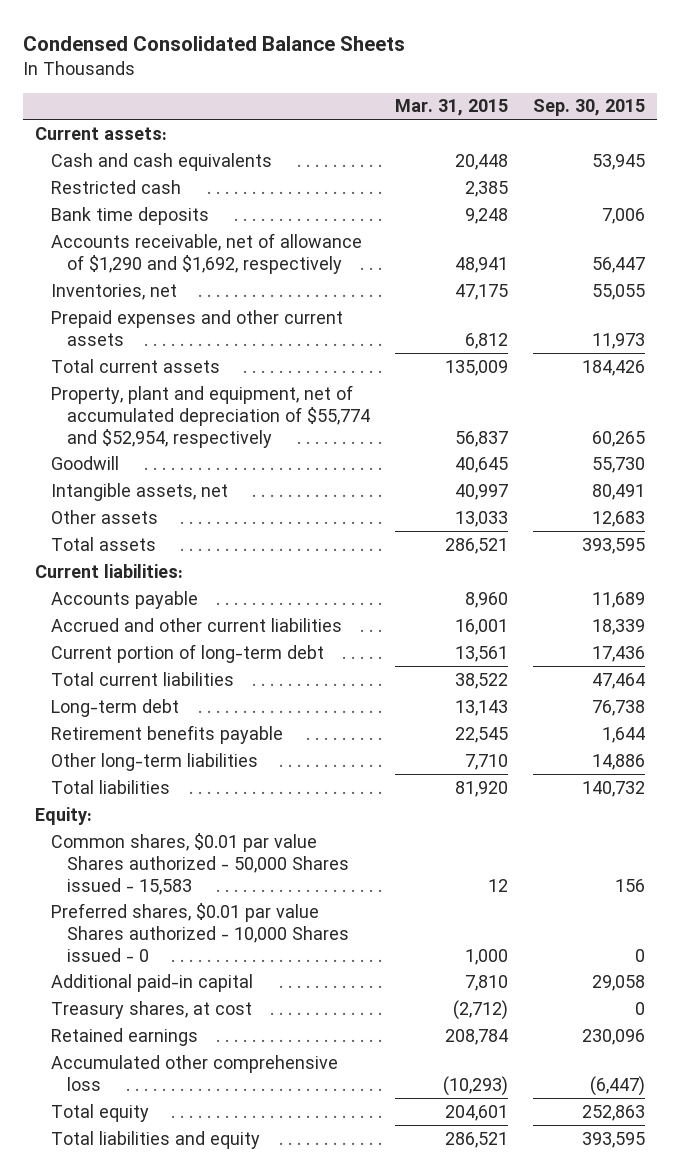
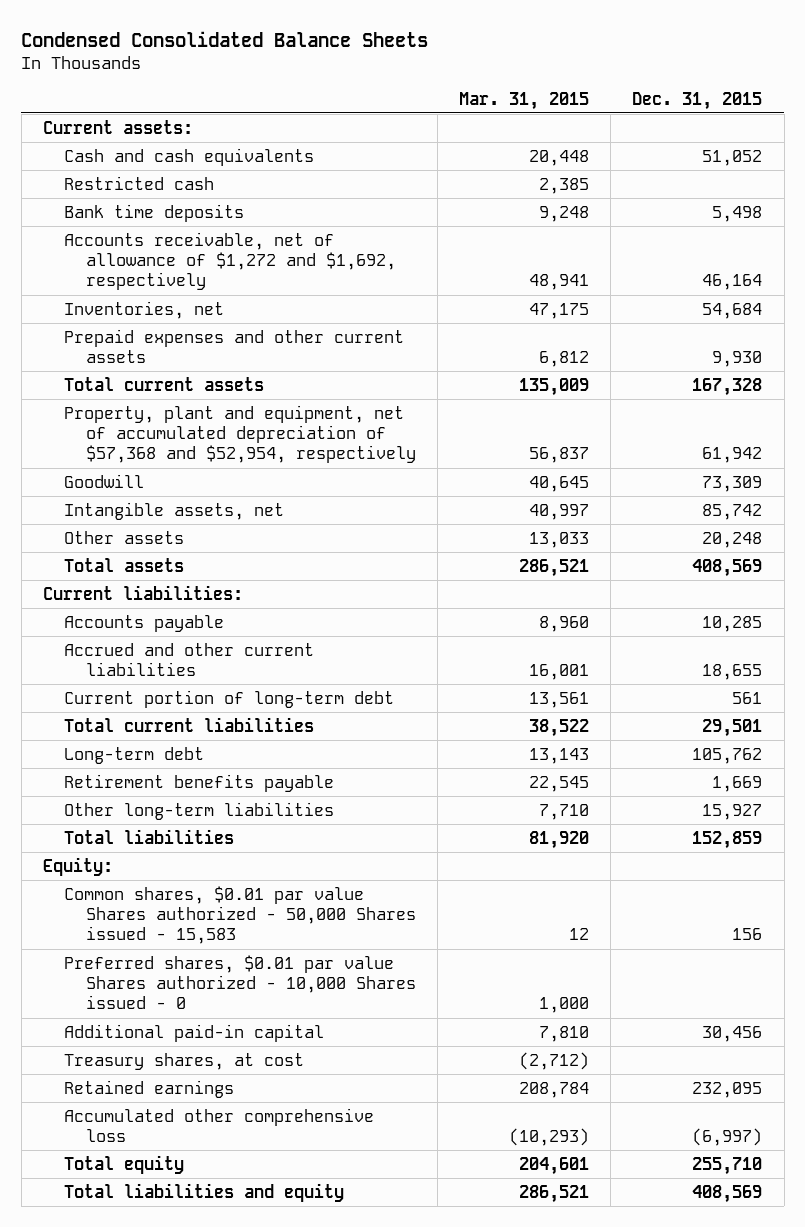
[532,99,645,117] Sep. 30, 2015 -> none
none -> [632,91,763,110] Dec. 31, 2015
[51,232,363,274] Accounts receivable, net of allowance of $1,290 and $1,692, respectively -> [64,231,396,291] Accounts receivable, net of allowance of $1,272 and $1,692, respectively
[51,384,370,448] Property, plant and equipment, net of accumulated depreciation of $55,774 and $52,954, respectively -> [64,404,416,464] Property, plant and equipment, net of accumulated depreciation of $57,368 and $52,954, respectively

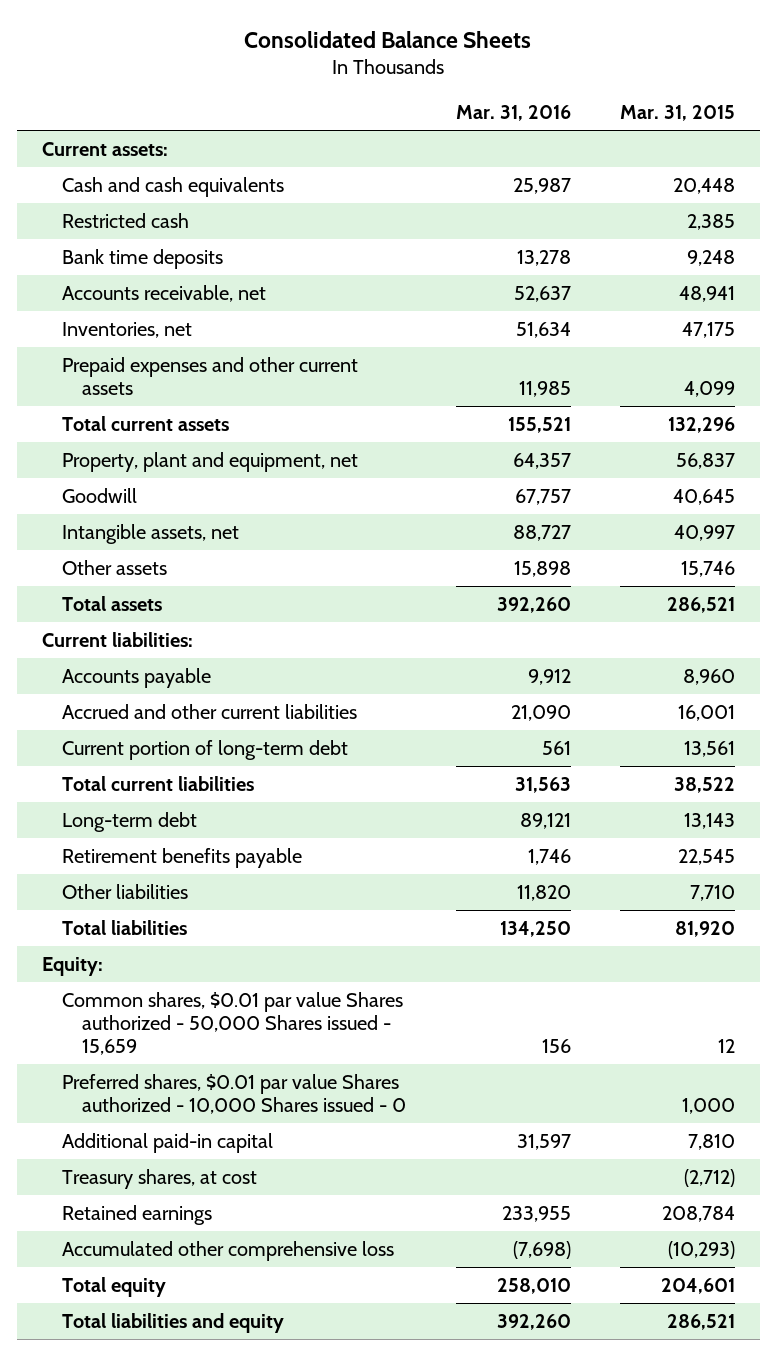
[21,30,429,47] Condensed Consolidated Balance Sheets -> [244,30,532,48] Consolidated Balance Sheets
[632,91,763,110] Dec. 31, 2015 -> none
none -> [455,105,571,122] Mar. 31, 2016
[64,231,396,291] Accounts receivable, net of allowance of $1,272 and $1,692, respectively -> [61,285,266,303] Accounts receivable, net
[539,351,590,368] 6,812 -> [684,380,736,397] 4,099
[519,377,590,396] 135,009 -> [668,417,736,434] 132,296
[64,404,416,464] Property, plant and equipment, net of accumulated depreciation of $57,368 and $52,954, respectively -> [61,452,358,473] Property, plant and equipment, net
[529,531,590,548] 13,033 -> [681,561,736,578] 15,746
[64,801,335,820] Other long-term liabilities -> [61,884,188,900] Other liabilities
[64,885,416,945] Common shares, $0.01 par value Shares authorized - 50,000 Shares issued - 15,583 -> [61,992,403,1055] Common shares, $0.01 par value Shares authorized - 50,000 Shares issued - 15,659

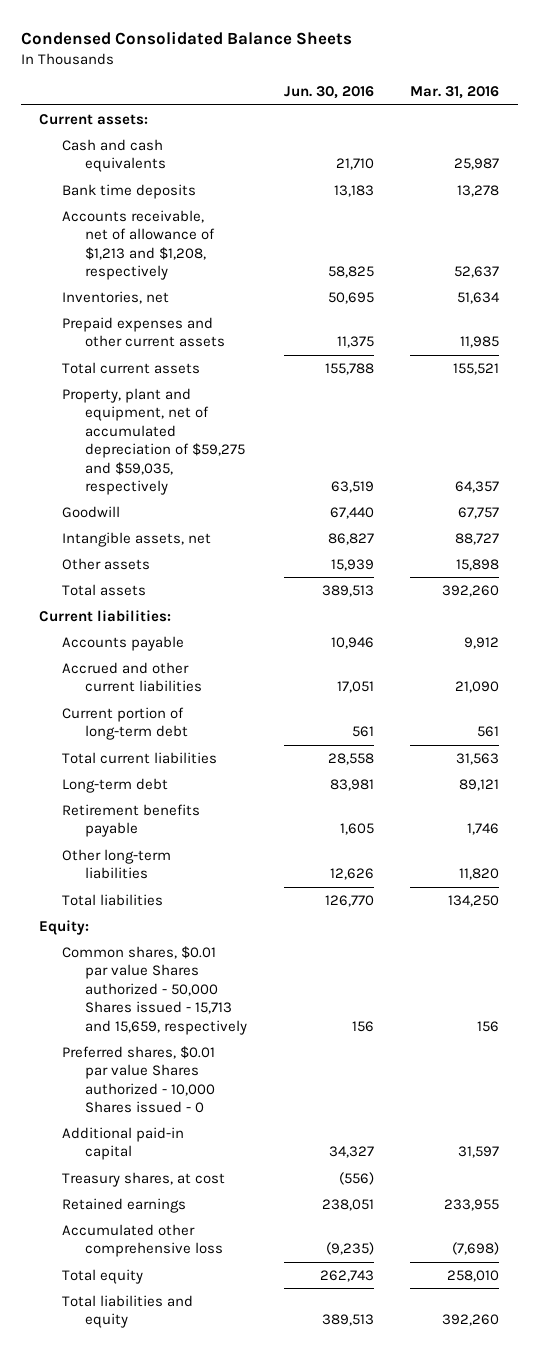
[244,30,532,48] Consolidated Balance Sheets -> [20,30,352,45] Condensed Consolidated Balance Sheets
[620,105,736,122] Mar. 31, 2015 -> none
none -> [283,86,374,100] Jun. 30, 2016
[61,213,189,229] Restricted cash -> none
[61,285,266,303] Accounts receivable, net -> [62,209,215,281] Accounts receivable, net of allowance of $1,213 and $1,208, respectively
[61,452,358,473] Property, plant and equipment, net -> [62,387,245,495] Property, plant and equipment, net of accumulated depreciation of $59,275 and $59,035, respectively
[61,884,188,900] Other liabilities -> [62,848,172,880] Other long-term liabilities
[61,992,403,1055] Common shares, $0.01 par value Shares authorized - 50,000 Shares issued - 15,659 -> [62,945,247,1035] Common shares, $0.01 par value Shares authorized - 50,000 Shares issued - 15,713 and 15,659, respectively

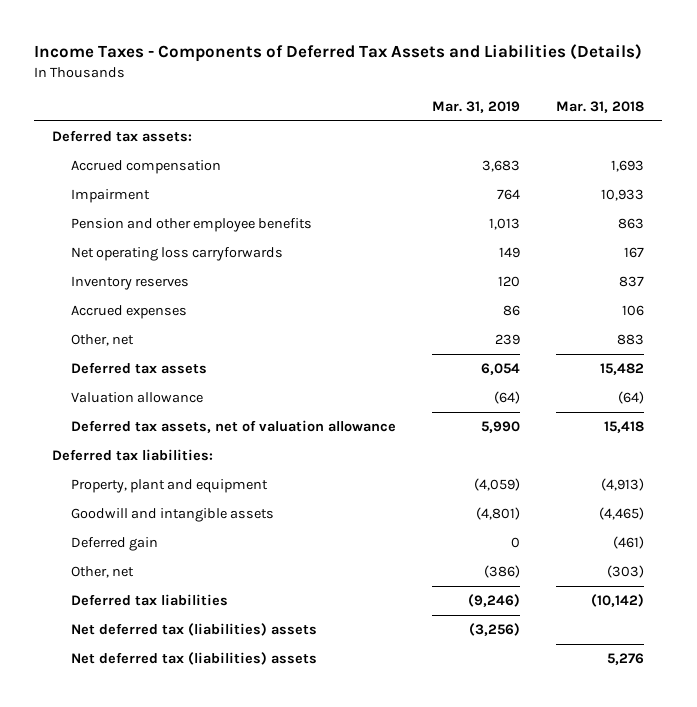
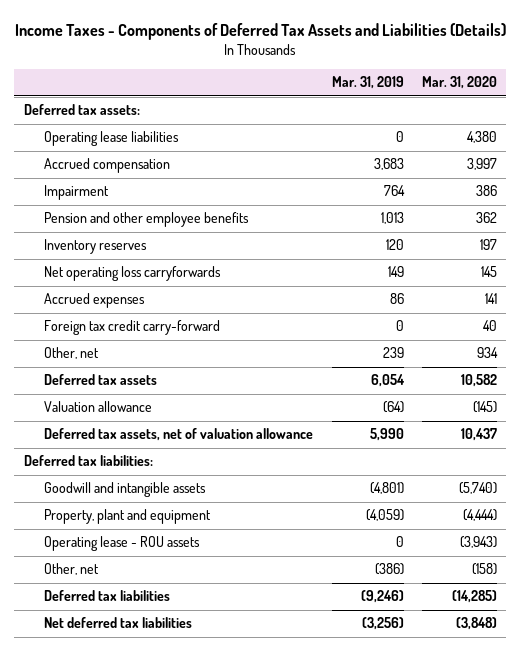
[556,100,645,113] Mar. 31, 2018 -> none
none -> [421,76,497,90] Mar. 31, 2020
none -> [44,131,180,147] Operating lease liabilities
[71,247,284,262] Net operating loss carryforwards -> [44,266,222,282] Net operating loss carryforwards
none -> [44,320,221,336] Foreign tax credit carry-forward
[71,537,159,552] Deferred gain -> none
[71,479,269,494] Property, plant and equipment -> [44,509,212,525] Property, plant and equipment
none -> [44,536,201,552] Operating lease - ROU assets
[71,652,318,666] Net deferred tax (liabilities) assets -> none
[71,623,318,637] Net deferred tax (liabilities) assets -> [44,617,193,629] Net deferred tax liabilities

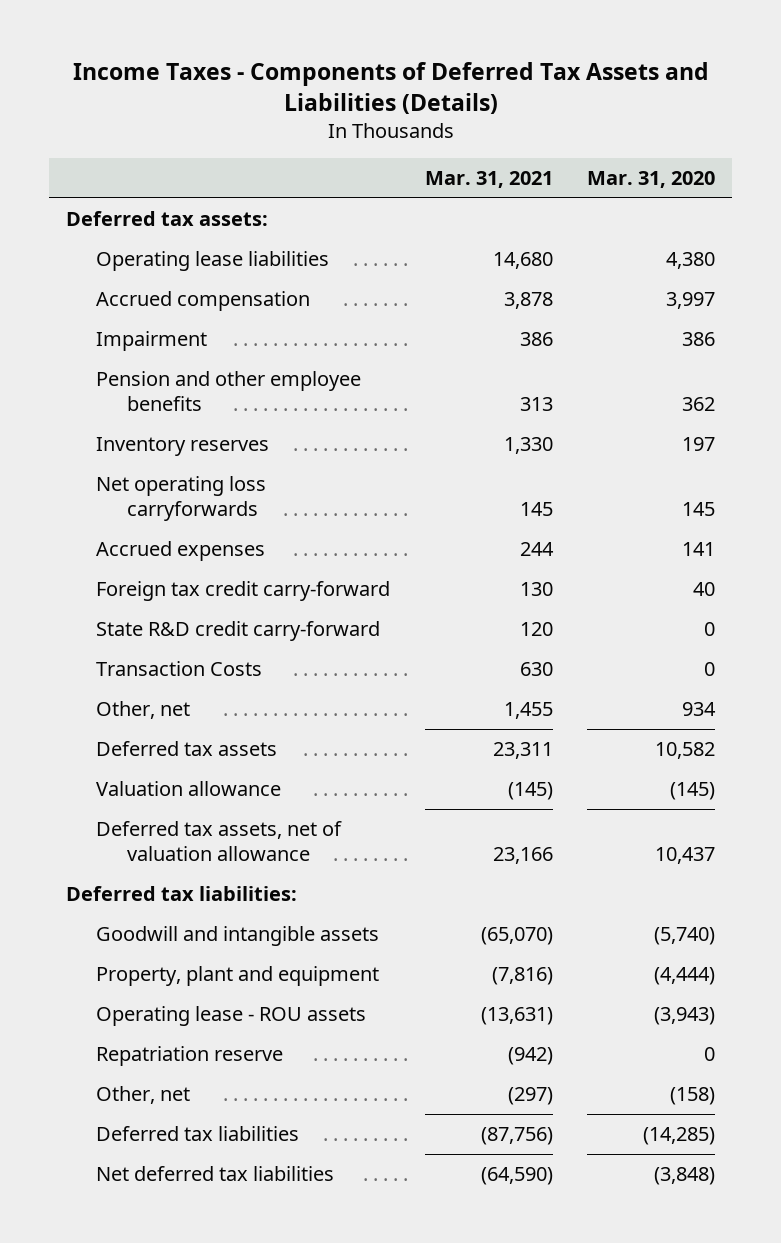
[331,76,404,90] Mar. 31, 2019 -> none
none -> [424,171,553,189] Mar. 31, 2021
none -> [96,621,381,642] State R&D credit carry-forward
none -> [96,661,263,677] Transaction Costs
none -> [96,1046,284,1067] Repatriation reserve

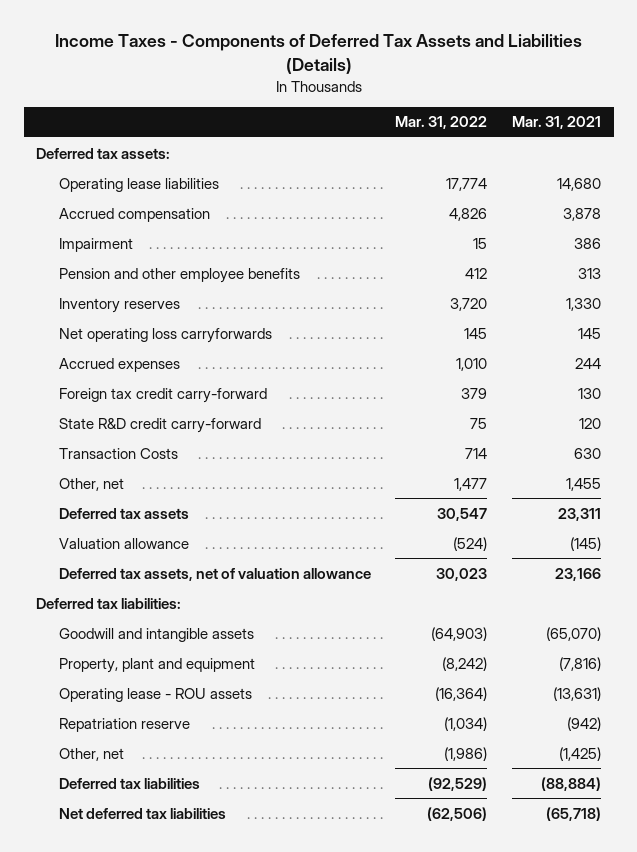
[586,171,715,189] Mar. 31, 2020 -> none
none -> [395,116,488,130] Mar. 31, 2022
[507,1087,553,1106] (297) -> [559,746,602,761] (1,425)
[480,1127,553,1146] (87,756) -> [541,776,602,791] (88,884)
[480,1167,553,1186] (64,590) -> [546,806,602,821] (65,718)

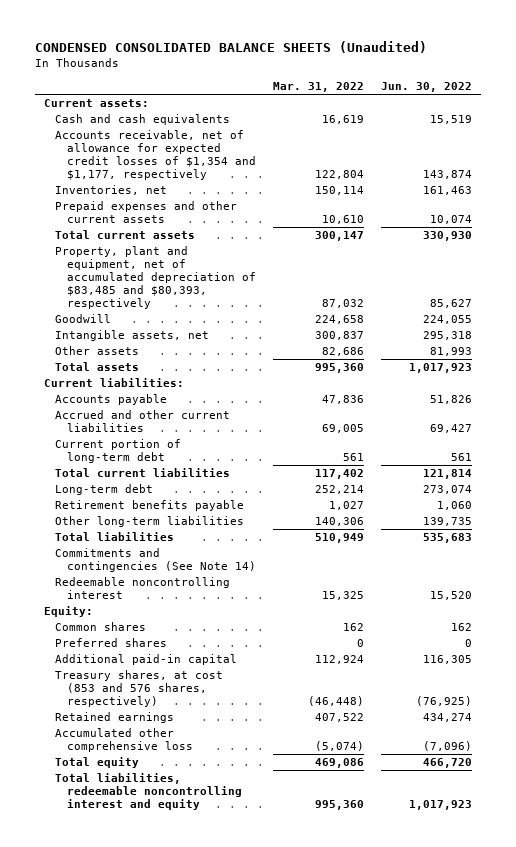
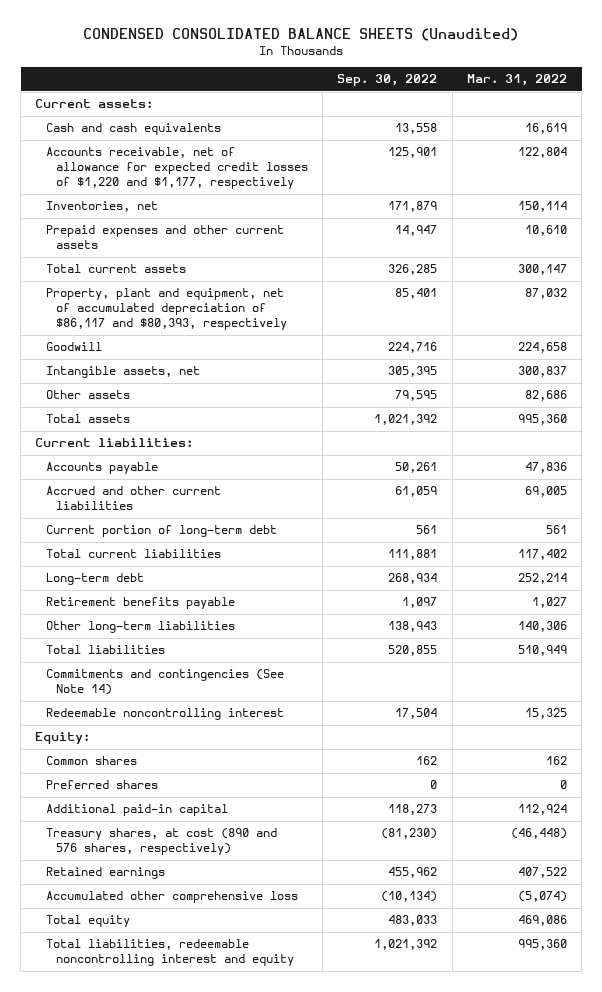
[381,82,473,93] Jun. 30, 2022 -> none
none -> [337,74,438,87] Sep. 30, 2022
[55,130,256,181] Accounts receivable, net of allowance for expected credit losses of $1,354 and $1,177, respectively -> [45,147,309,190] Accounts receivable, net of allowance for expected credit losses of $1,220 and $1,177, respectively
[55,246,256,310] Property, plant and equipment, net of accumulated depreciation of $83,485 and $80,393, respectively -> [45,288,288,331] Property, plant and equipment, net of accumulated depreciation of $86,117 and $80,393, respectively
[55,670,224,708] Treasury shares, at cost (853 and 576 shares, respectively) -> [45,828,277,856] Treasury shares, at cost (890 and 576 shares, respectively)

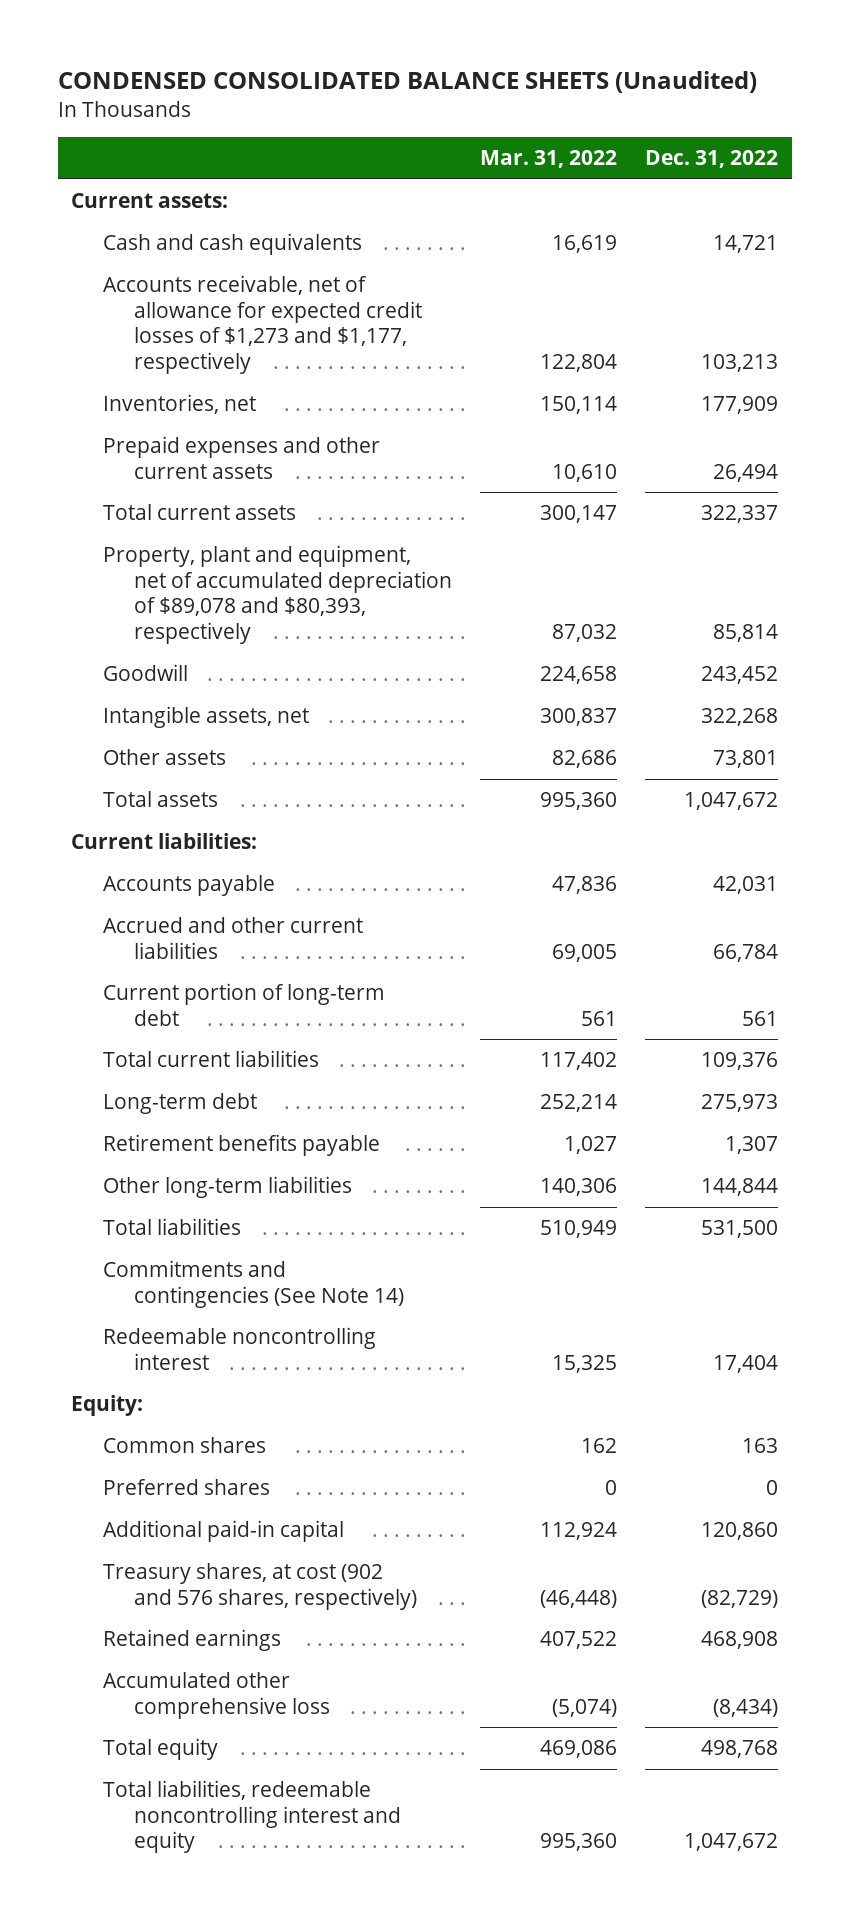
[337,74,438,87] Sep. 30, 2022 -> none
none -> [644,150,778,169] Dec. 31, 2022
[45,147,309,190] Accounts receivable, net of allowance for expected credit losses of $1,220 and $1,177, respectively -> [102,275,423,374] Accounts receivable, net of allowance for expected credit losses of $1,273 and $1,177, respectively
[45,288,288,331] Property, plant and equipment, net of accumulated depreciation of $86,117 and $80,393, respectively -> [102,545,453,644] Property, plant and equipment, net of accumulated depreciation of $89,078 and $80,393, respectively
[45,828,277,856] Treasury shares, at cost (890 and 576 shares, respectively) -> [102,1563,418,1610] Treasury shares, at cost (902 and 576 shares, respectively)

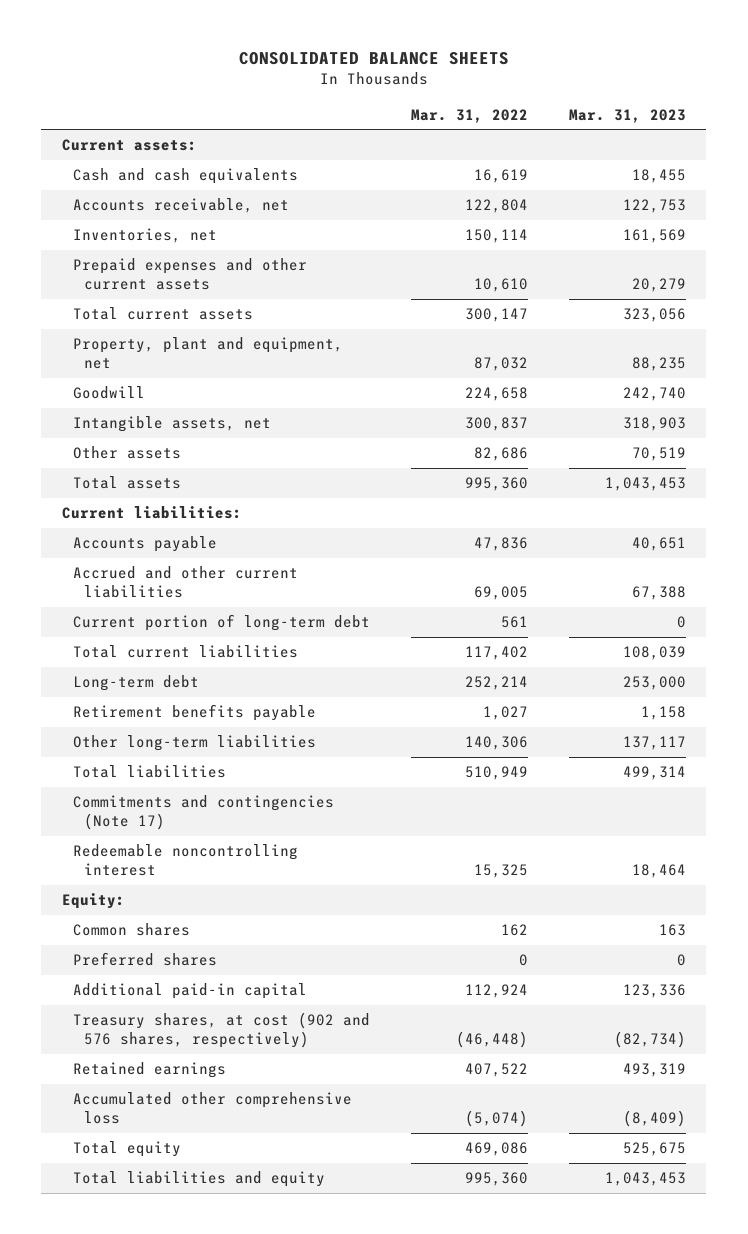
[57,71,757,94] CONDENSED CONSOLIDATED BALANCE SHEETS (Unaudited) -> [238,52,509,66] CONSOLIDATED BALANCE SHEETS
[644,150,778,169] Dec. 31, 2022 -> none
none -> [568,108,686,123] Mar. 31, 2023
[102,275,423,374] Accounts receivable, net of allowance for expected credit losses of $1,273 and $1,177, respectively -> [73,198,290,214] Accounts receivable, net
[102,545,453,644] Property, plant and equipment, net of accumulated depreciation of $89,078 and $80,393, respectively -> [73,337,344,370] Property, plant and equipment, net
[102,1260,405,1308] Commitments and contingencies (See Note 14) -> [73,795,335,831] Commitments and contingencies (Note 17)
[102,1780,402,1854] Total liabilities, redeemable noncontrolling interest and equity -> [73,1171,326,1188] Total liabilities and equity

